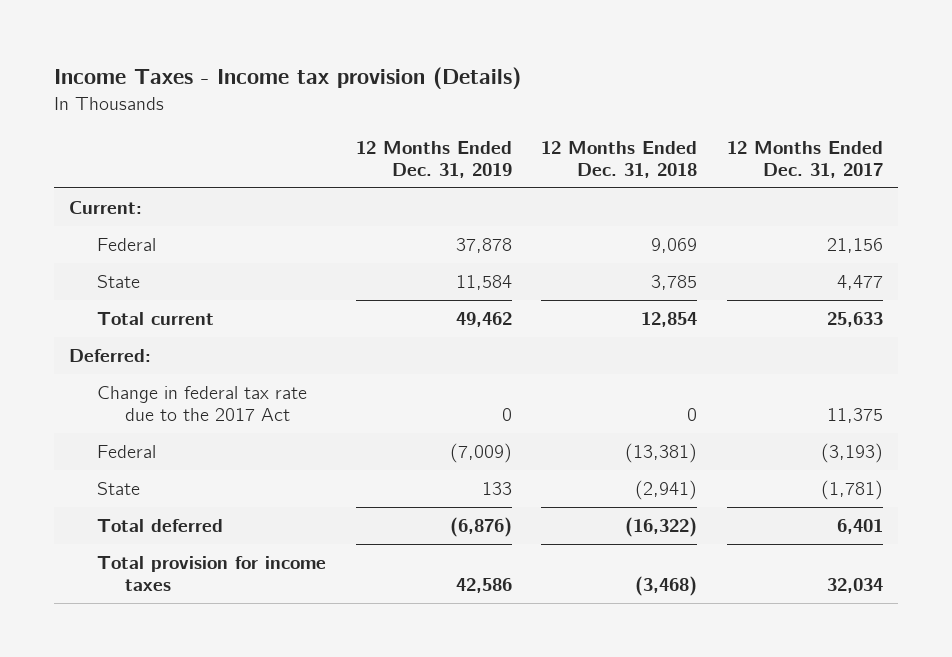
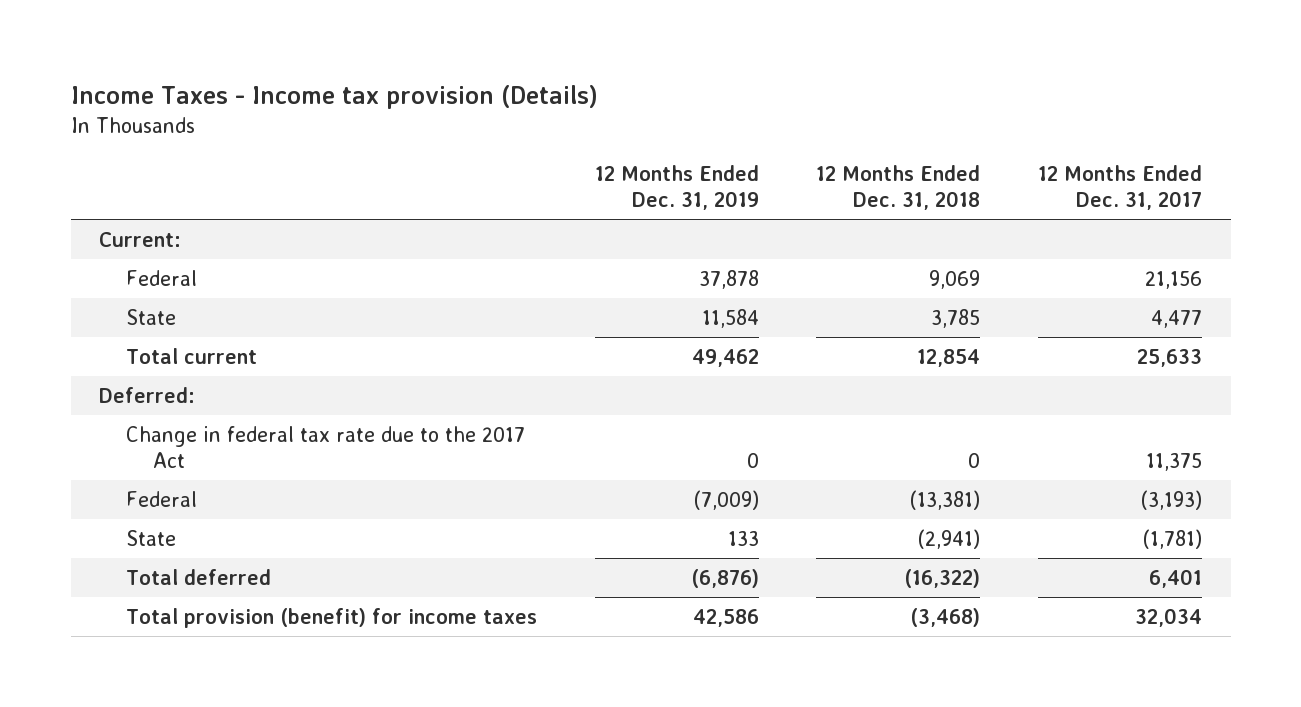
[96,555,326,592] Total provision for income taxes -> [126,607,538,628] Total provision (benefit) for income taxes

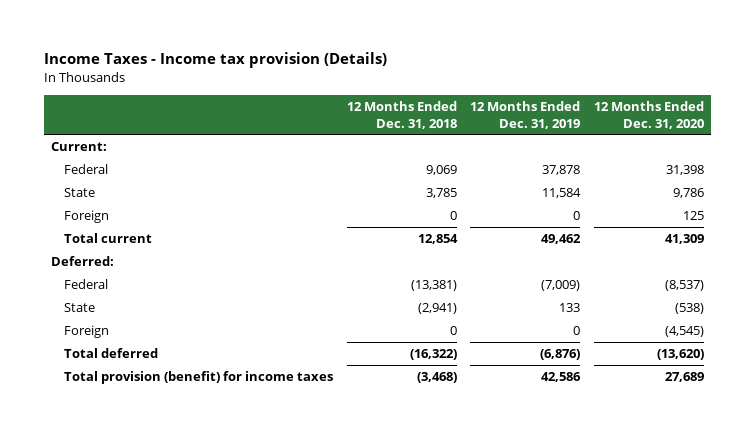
[1038,165,1203,211] 12 Months Ended Dec. 31, 2017 -> none
none -> [593,100,704,129] 12 Months Ended Dec. 31, 2020
none -> [64,209,110,223] Foreign
[126,425,526,468] Change in federal tax rate due to the 2017 Act -> none
none -> [64,324,110,338] Foreign

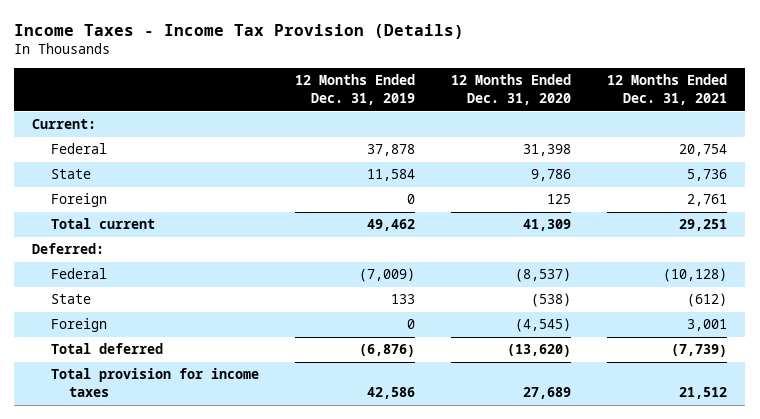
[43,52,387,69] Income Taxes - Income tax provision (Details) -> [14,23,465,39] Income Taxes - Income Tax Provision (Details)
[346,100,457,129] 12 Months Ended Dec. 31, 2018 -> none
none -> [607,74,728,106] 12 Months Ended Dec. 31, 2021
[64,370,334,384] Total provision (benefit) for income taxes -> [50,368,259,398] Total provision for income taxes

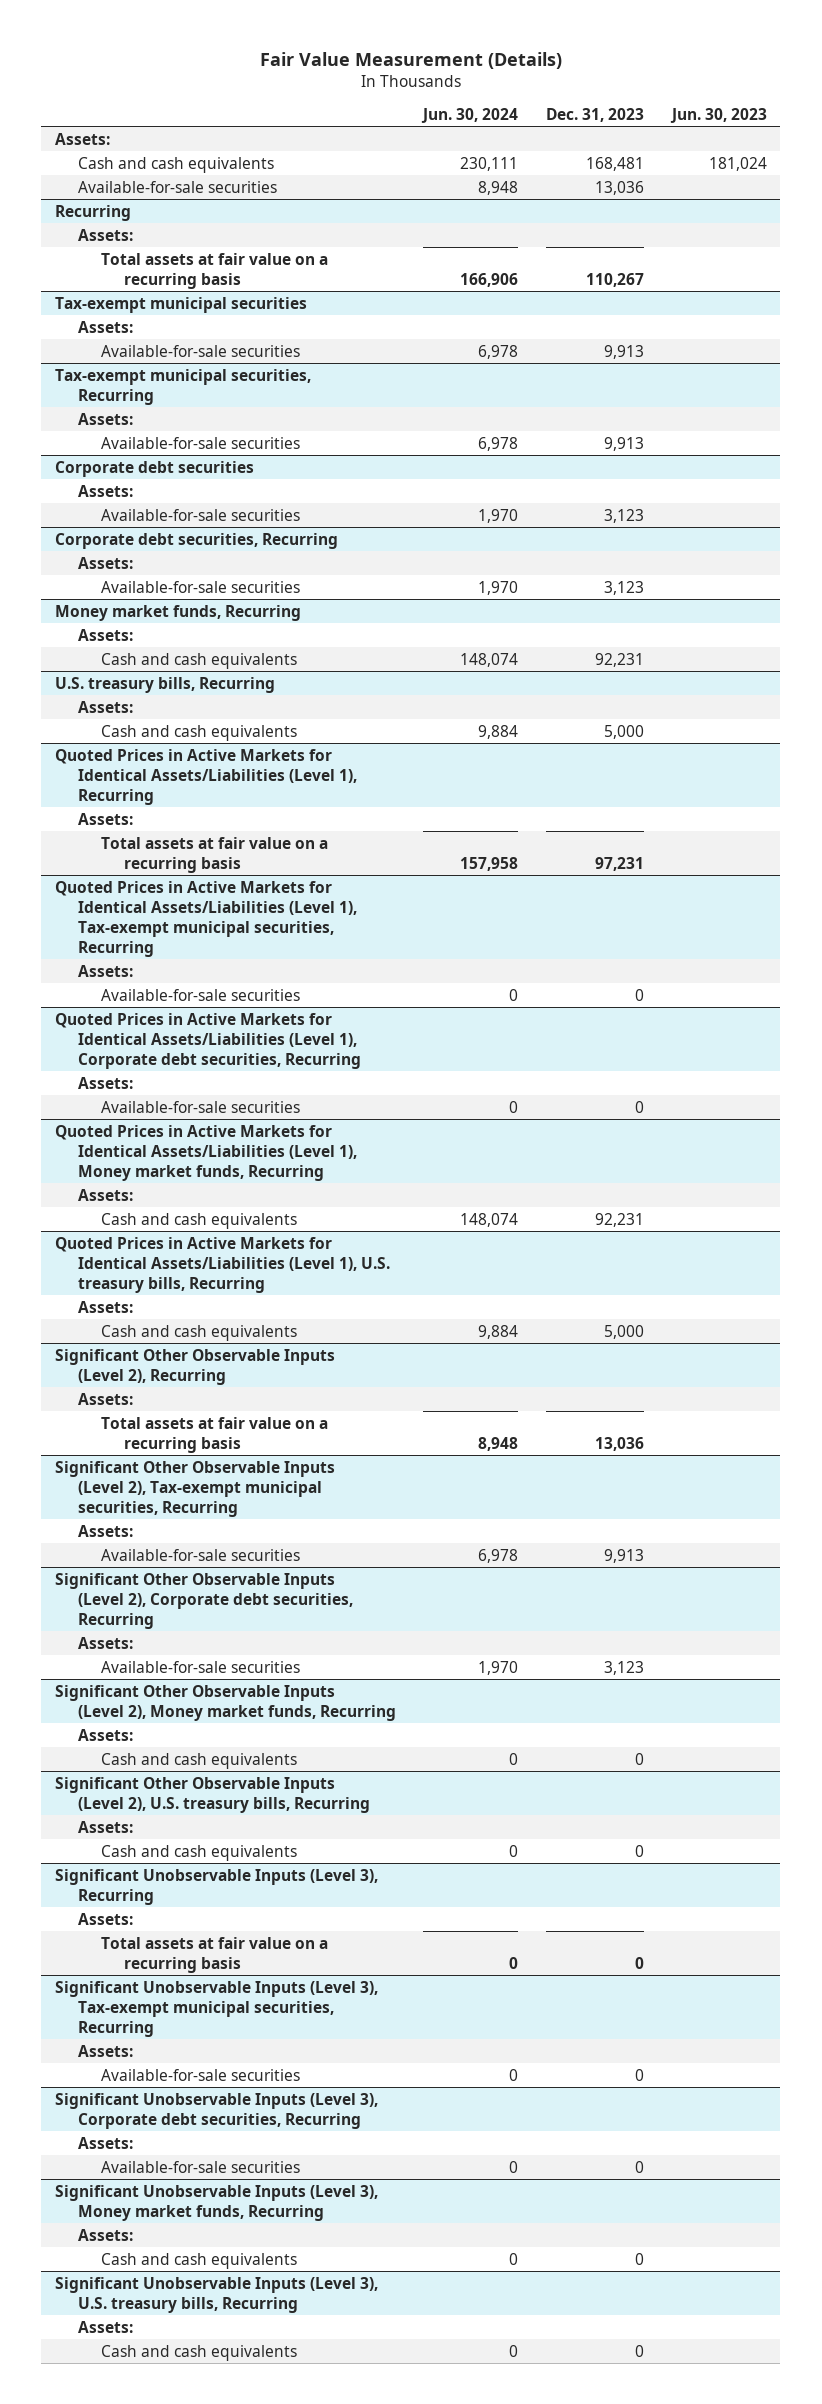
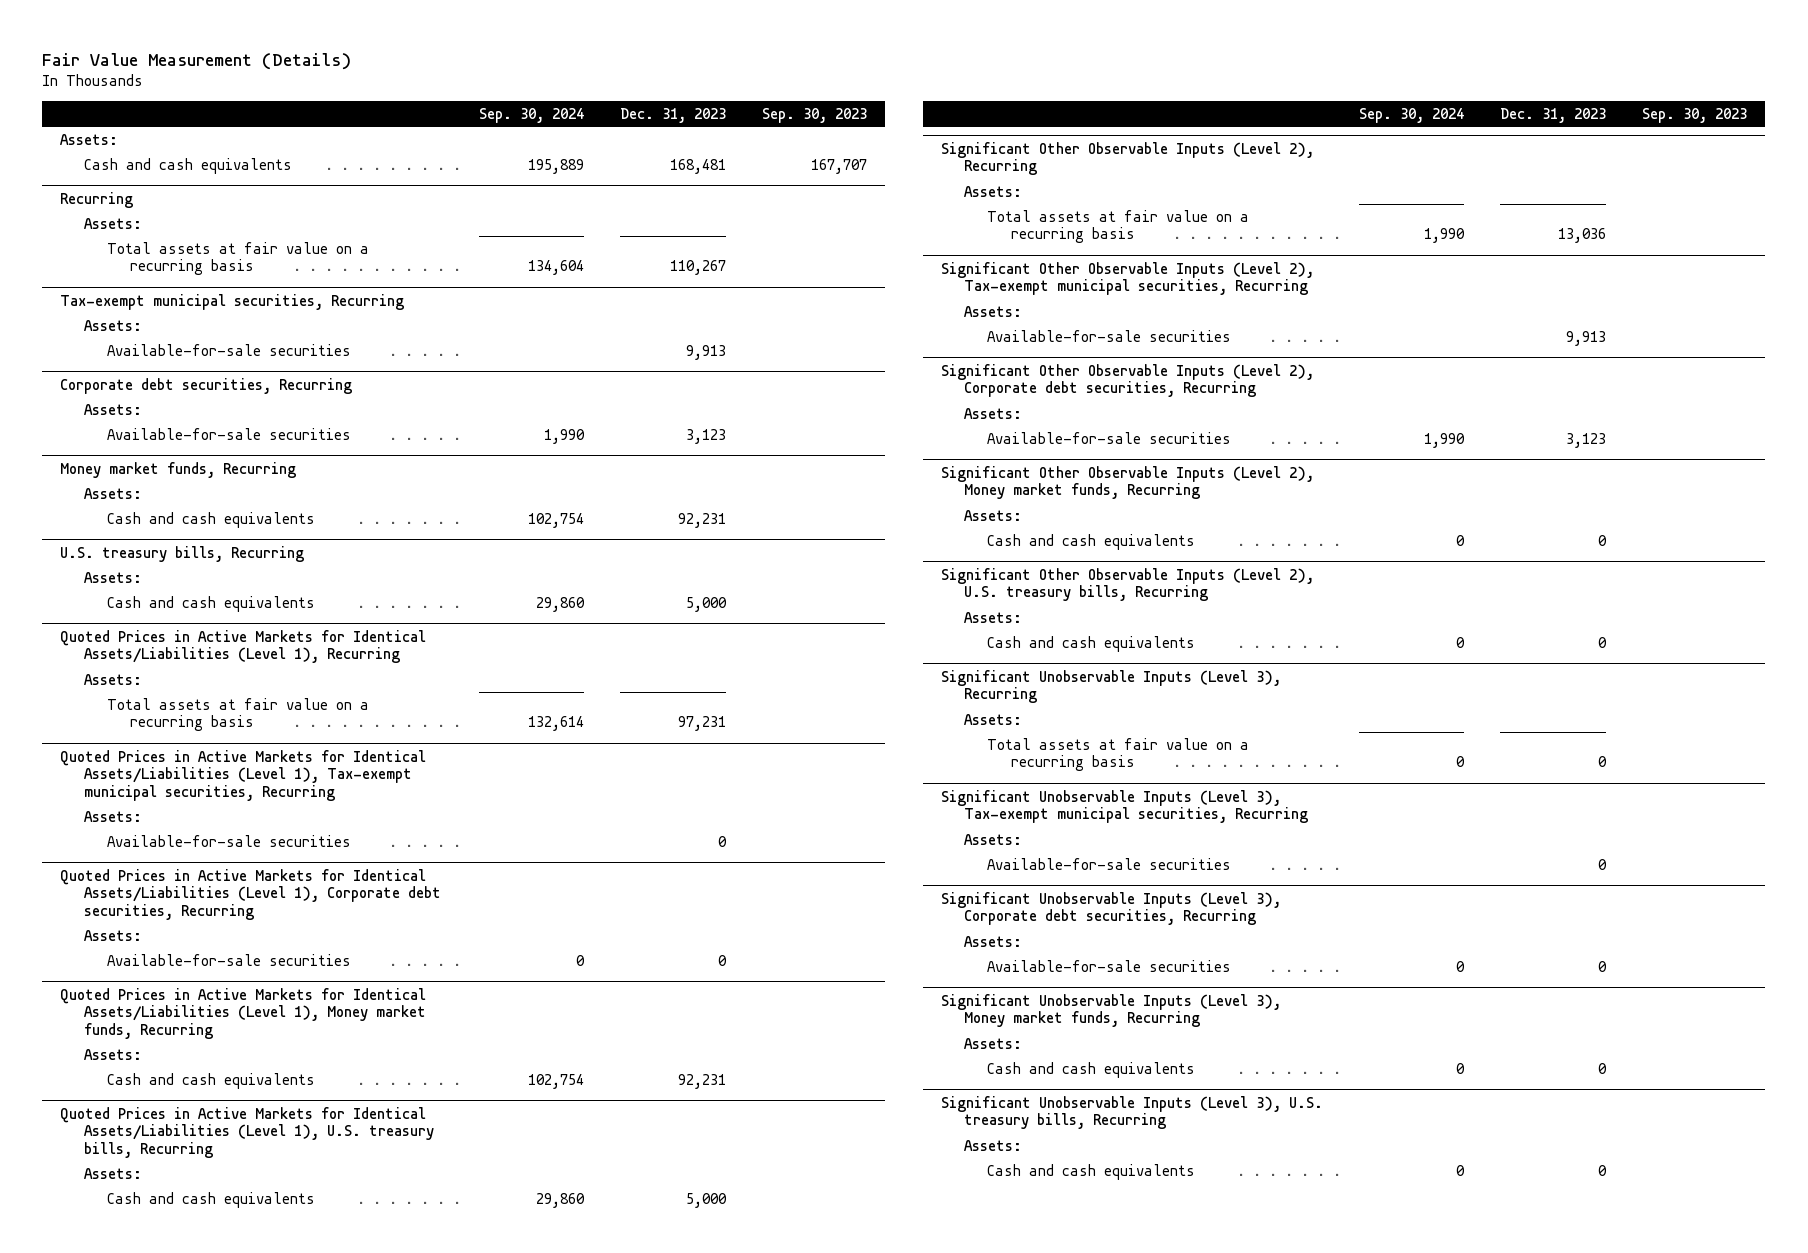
[421,108,519,124] Jun. 30, 2024 -> none
[669,108,767,124] Jun. 30, 2023 -> none
none -> [478,108,584,124] Sep. 30, 2024
none -> [761,108,867,124] Sep. 30, 2023
[77,180,277,193] Available-for-sale securities -> none
[55,296,308,313] Tax-exempt municipal securities -> none
[77,320,133,333] Assets: -> none
[100,344,300,357] Available-for-sale securities -> none
[55,460,255,477] Corporate debt securities -> none
[77,484,133,497] Assets: -> none
[100,508,300,521] Available-for-sale securities -> none

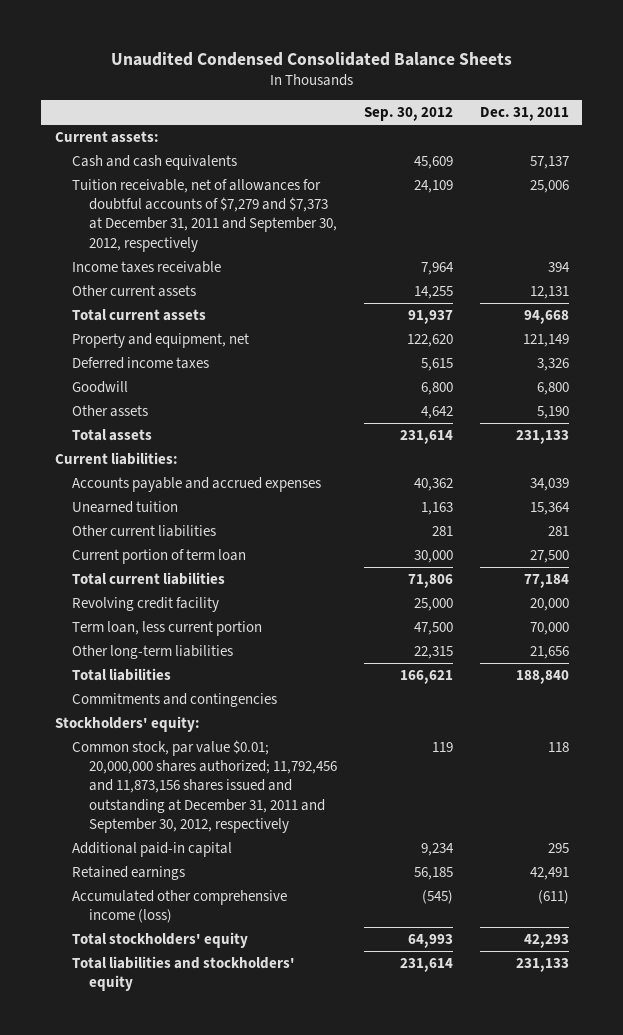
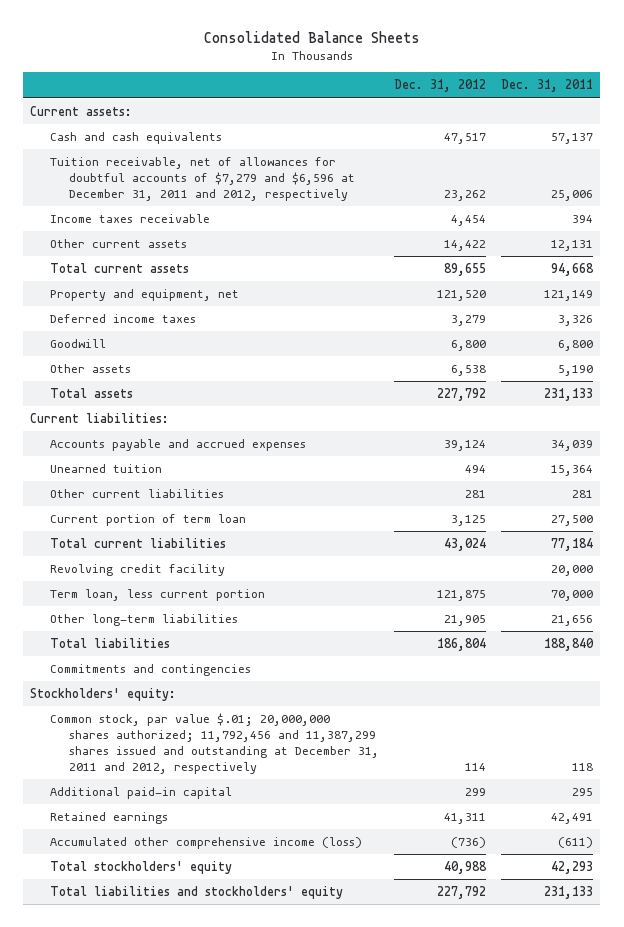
[110,51,512,66] Unaudited Condensed Consolidated Balance Sheets -> [203,30,420,43] Consolidated Balance Sheets
[363,107,453,122] Sep. 30, 2012 -> none
none -> [394,79,487,93] Dec. 31, 2012
[71,179,337,252] Tuition receivable, net of allowances for doubtful accounts of $7,279 and $7,373 at December 31, 2011 and September 30, 2012, respectively -> [49,157,356,201] Tuition receivable, net of allowances for doubtful accounts of $7,279 and $6,596 at December 31, 2011 and 2012, respectively
[71,740,337,833] Common stock, par value $0.01; 20,000,000 shares authorized; 11,792,456 and 11,873,156 shares issued and outstanding at December 31, 2011 and September 30, 2012, respectively -> [49,713,380,774] Common stock, par value $.01; 20,000,000 shares authorized; 11,792,456 and 11,387,299 shares issued and outstanding at December 31, 2011 and 2012, respectively

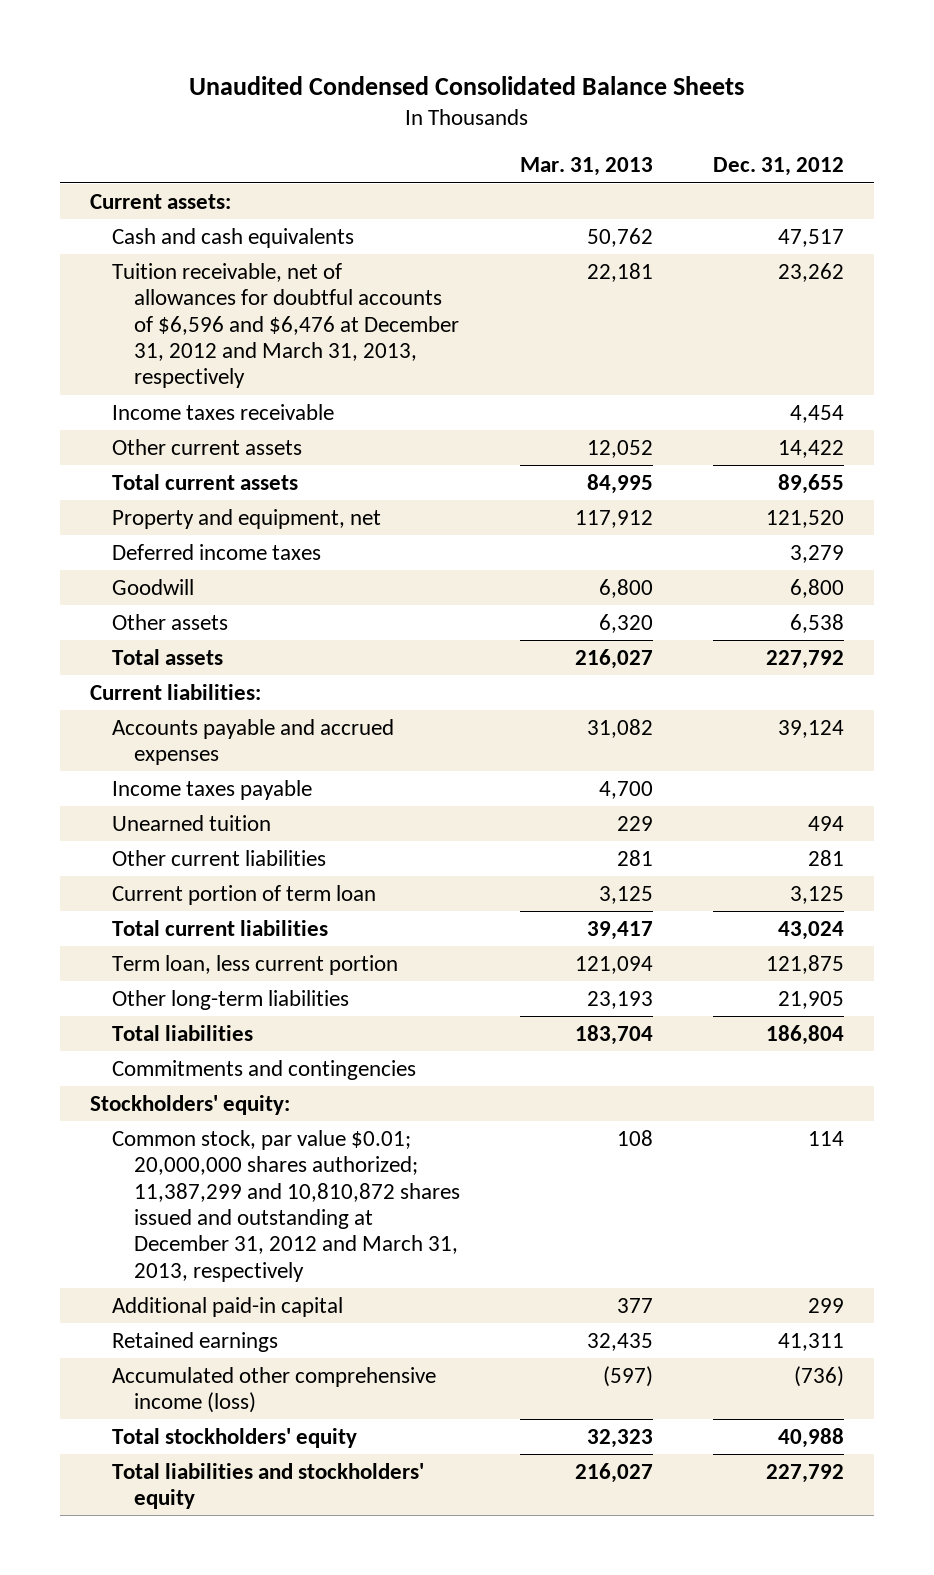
[203,30,420,43] Consolidated Balance Sheets -> [188,75,744,95] Unaudited Condensed Consolidated Balance Sheets
[501,79,594,93] Dec. 31, 2011 -> none
none -> [519,157,653,177] Mar. 31, 2013
[49,157,356,201] Tuition receivable, net of allowances for doubtful accounts of $7,279 and $6,596 at December 31, 2011 and 2012, respectively -> [111,262,459,389] Tuition receivable, net of allowances for doubtful accounts of $6,596 and $6,476 at December 31, 2012 and March 31, 2013, respectively
none -> [111,779,312,800] Income taxes payable
[49,564,225,577] Revolving credit facility -> none
[49,713,380,774] Common stock, par value $.01; 20,000,000 shares authorized; 11,792,456 and 11,387,299 shares issued and outstanding at December 31, 2011 and 2012, respectively -> [111,1129,460,1282] Common stock, par value $0.01; 20,000,000 shares authorized; 11,387,299 and 10,810,872 shares issued and outstanding at December 31, 2012 and March 31, 2013, respectively

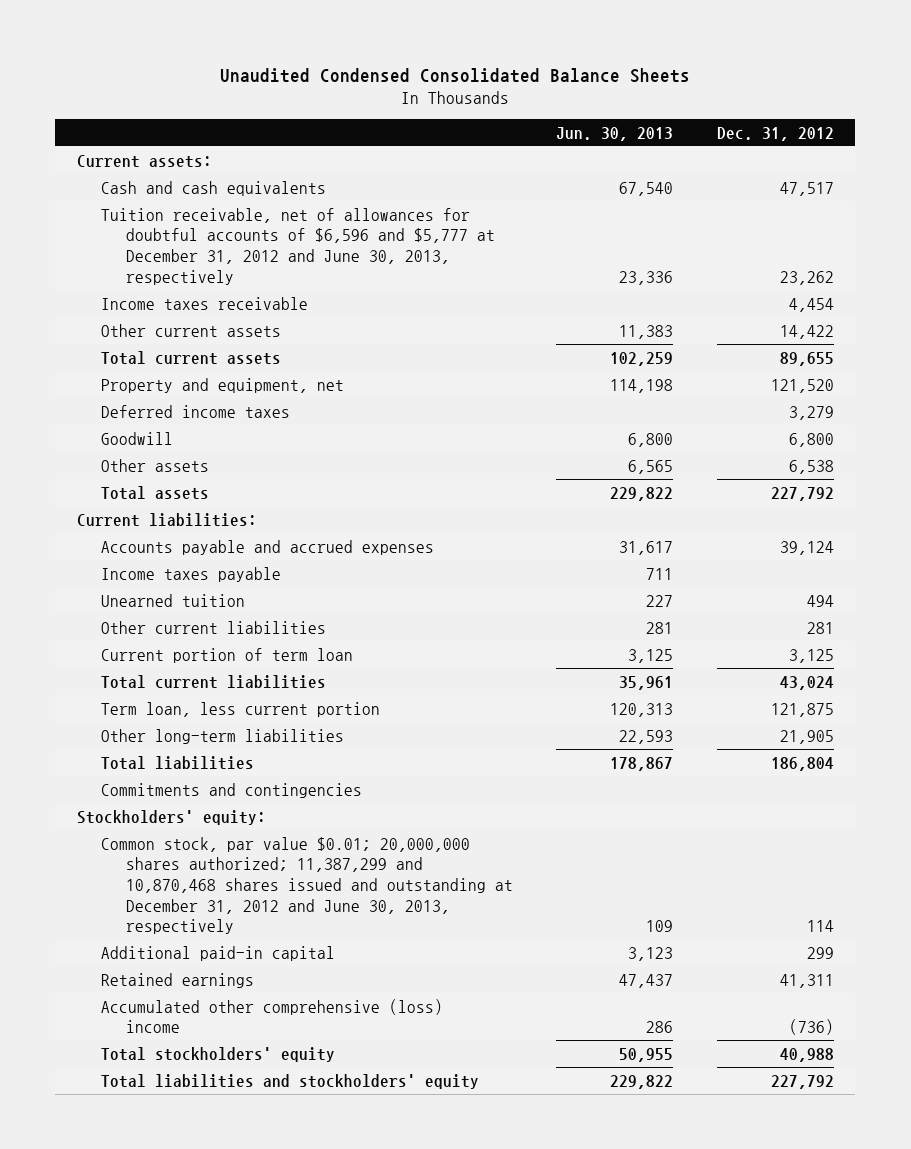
[519,157,653,177] Mar. 31, 2013 -> none
none -> [556,126,674,141] Jun. 30, 2013
[111,262,459,389] Tuition receivable, net of allowances for doubtful accounts of $6,596 and $6,476 at December 31, 2012 and March 31, 2013, respectively -> [101,207,495,285] Tuition receivable, net of allowances for doubtful accounts of $6,596 and $5,777 at December 31, 2012 and June 30, 2013, respectively
[111,1129,460,1282] Common stock, par value $0.01; 20,000,000 shares authorized; 11,387,299 and 10,810,872 shares issued and outstanding at December 31, 2012 and March 31, 2013, respectively -> [101,836,513,935] Common stock, par value $0.01; 20,000,000 shares authorized; 11,387,299 and 10,870,468 shares issued and outstanding at December 31, 2012 and June 30, 2013, respectively
[111,1366,436,1414] Accumulated other comprehensive income (loss) -> [101,998,444,1034] Accumulated other comprehensive (loss) income

